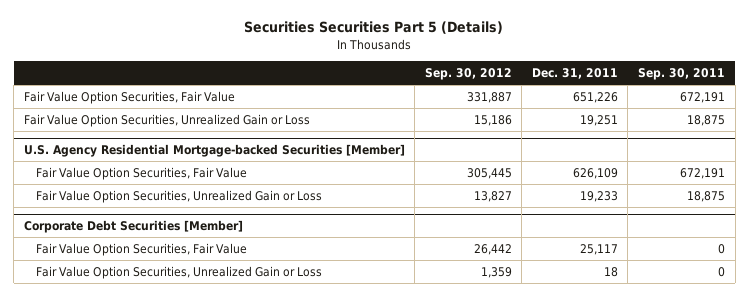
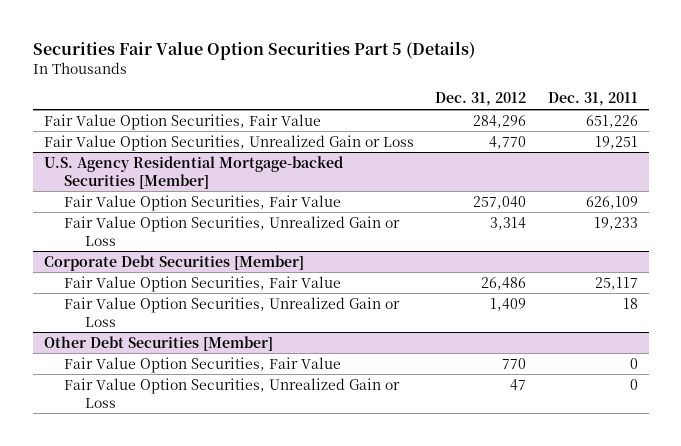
[244,21,504,35] Securities Securities Part 5 (Details) -> [32,40,475,60] Securities Fair Value Option Securities Part 5 (Details)
[424,68,512,81] Sep. 30, 2012 -> none
[638,68,726,81] Sep. 30, 2011 -> none
none -> [435,92,527,107] Dec. 31, 2012
none -> [43,335,273,351] Other Debt Securities [Member]
none -> [64,356,342,373] Fair Value Option Securities, Fair Value
none -> [64,377,401,408] Fair Value Option Securities, Unrealized Gain or Loss

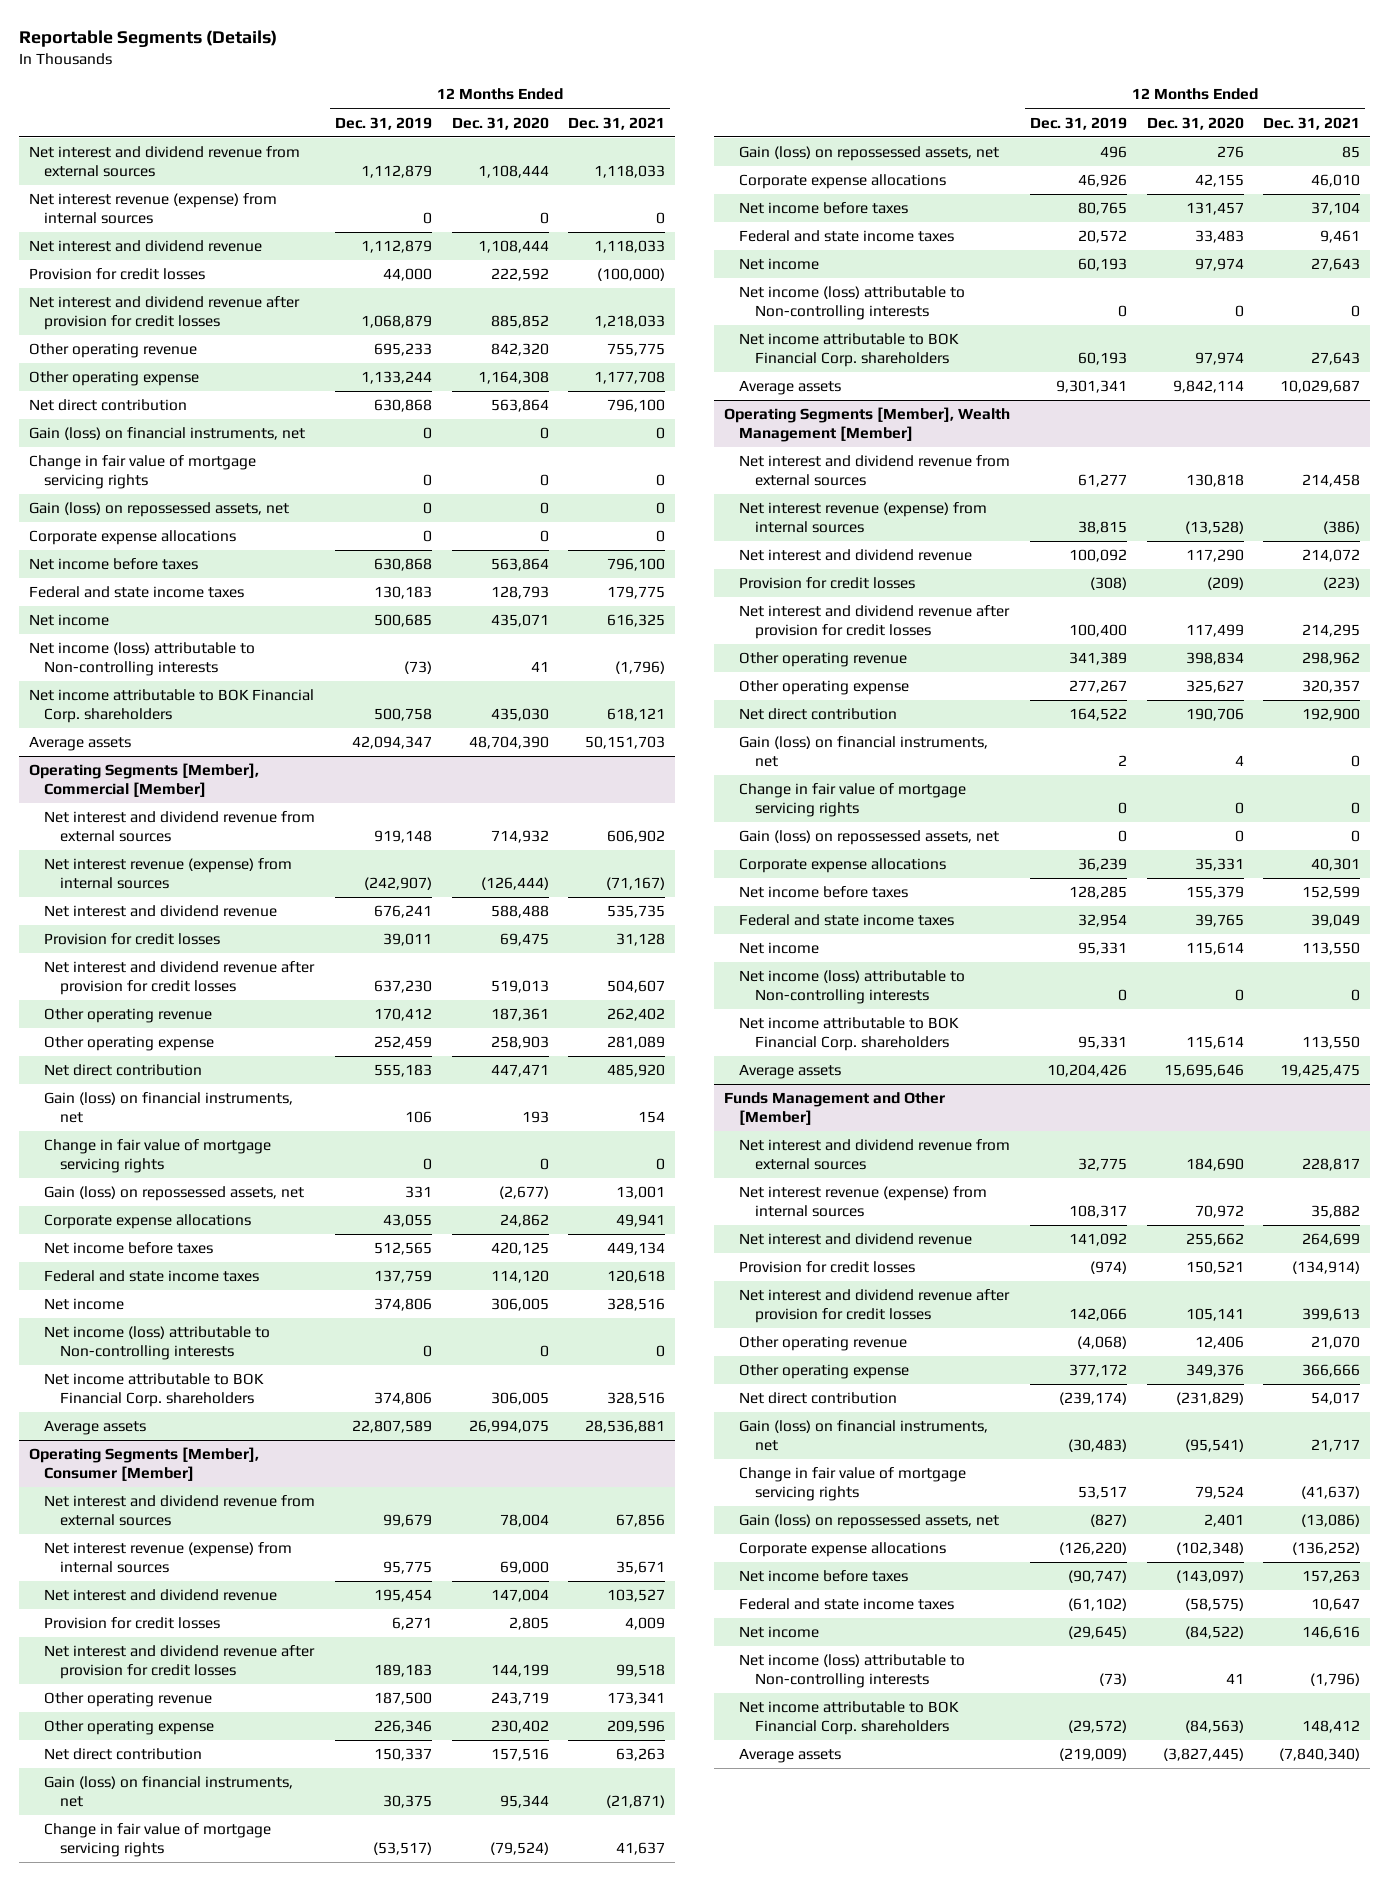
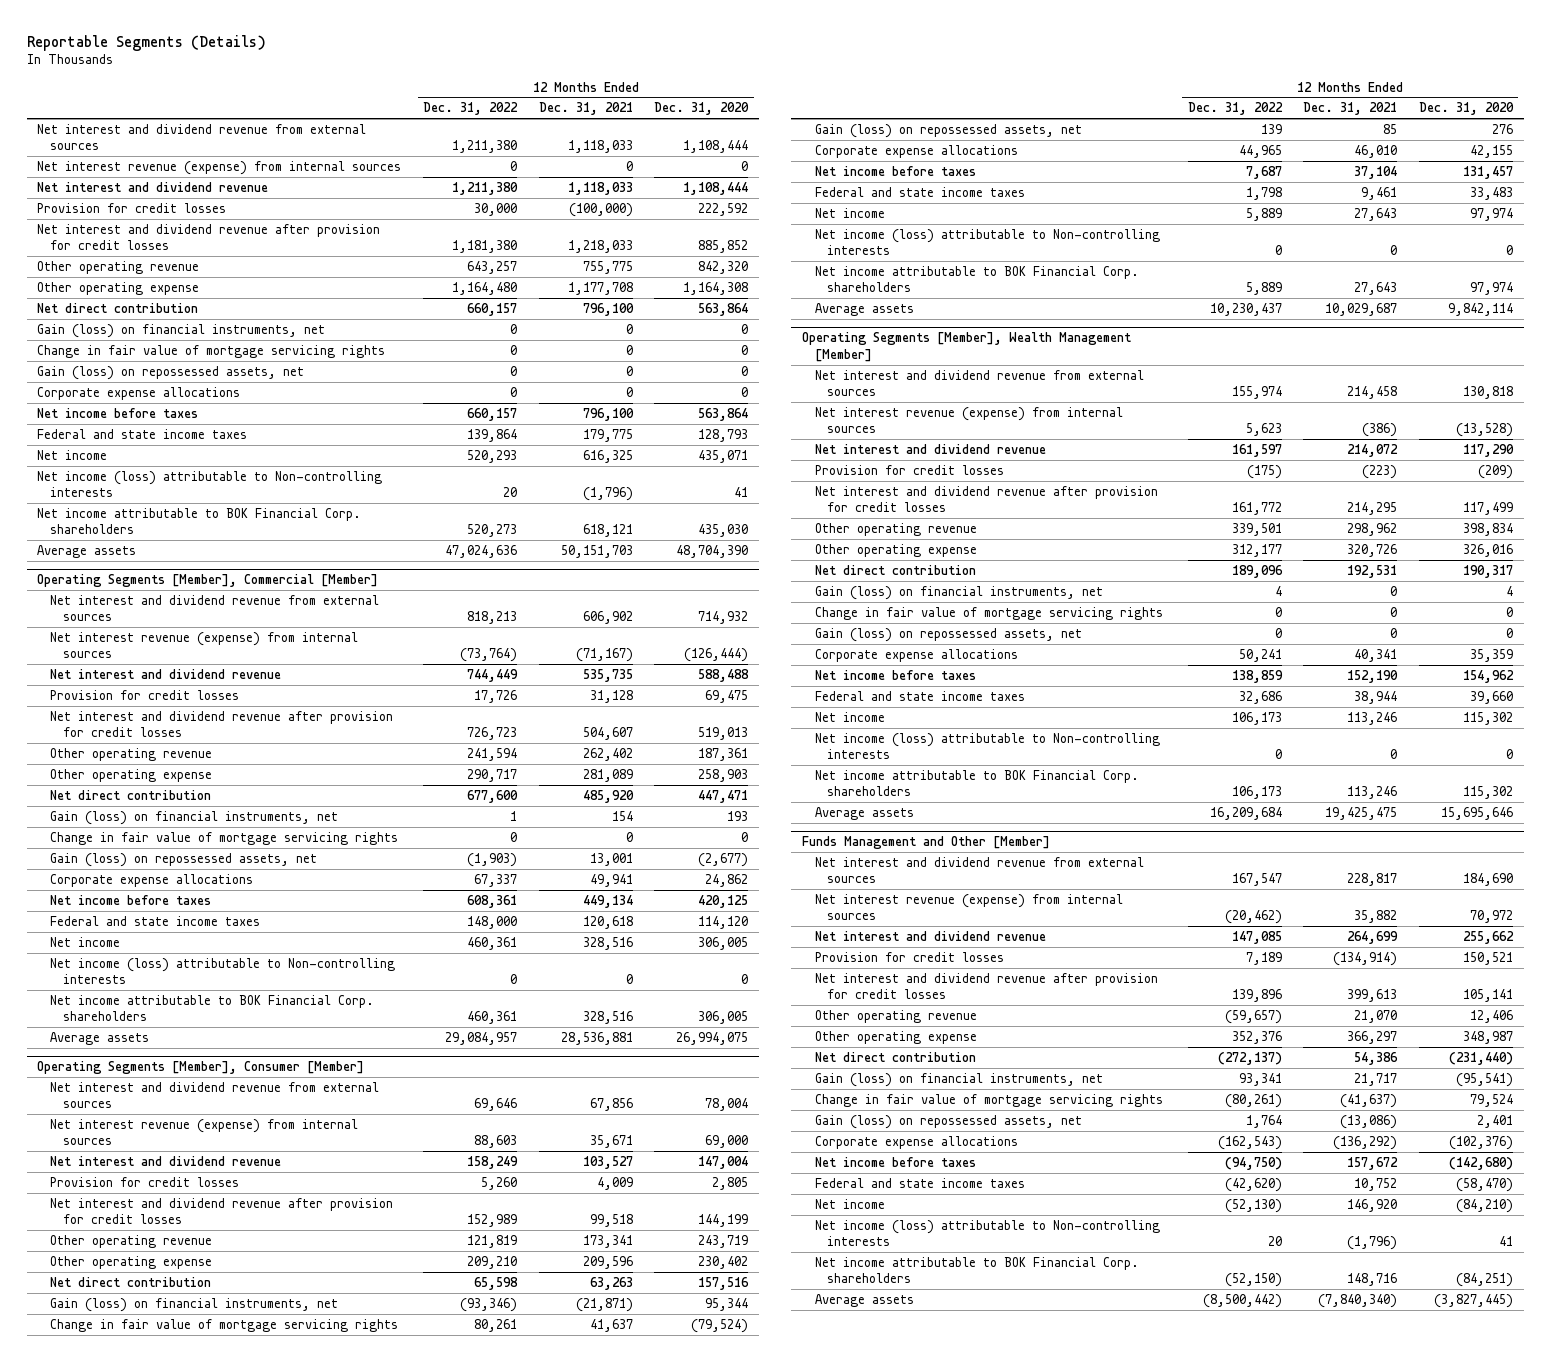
[335,116,433,130] Dec. 31, 2019 -> none
none -> [423,102,519,116] Dec. 31, 2022
[1185,680,1244,694] 325,627 -> [1462,543,1513,557] 326,016
[1302,680,1361,694] 320,357 -> [1347,543,1398,557] 320,726
[1185,708,1244,722] 190,706 -> [1462,564,1513,578] 190,317
[1302,708,1361,722] 192,900 -> [1347,564,1398,578] 192,531
[1194,858,1244,872] 35,331 -> [1469,648,1513,662] 35,359
[1311,858,1361,872] 40,301 -> [1354,648,1398,662] 40,341
[1185,886,1244,900] 155,379 -> [1462,669,1514,683] 154,962
[1302,886,1361,900] 152,599 -> [1347,669,1399,683] 152,190
[1194,914,1244,928] 39,765 -> [1469,690,1513,704] 39,660
[1311,914,1361,928] 39,049 -> [1354,690,1398,704] 38,944
[1185,942,1244,956] 115,614 -> [1462,711,1513,725] 115,302
[1302,942,1361,956] 113,550 -> [1347,711,1398,725] 113,246
[1185,1035,1244,1049] 115,614 -> [1462,786,1513,800] 115,302
[1302,1035,1361,1049] 113,550 -> [1347,786,1398,800] 113,246
[1185,1364,1244,1378] 349,376 -> [1462,1030,1513,1044] 348,987
[1302,1364,1361,1378] 366,666 -> [1347,1030,1398,1044] 366,297
[1175,1392,1244,1406] (231,829) -> [1448,1051,1513,1065] (231,440)
[1311,1392,1361,1406] 54,017 -> [1354,1051,1399,1065] 54,386
[1175,1542,1244,1556] (102,348) -> [1448,1135,1513,1150] (102,376)
[1292,1542,1361,1556] (136,252) -> [1333,1135,1398,1150] (136,292)
[1175,1570,1244,1584] (143,097) -> [1448,1156,1513,1170] (142,680)
[1302,1570,1361,1584] 157,263 -> [1347,1156,1399,1170] 157,672
[1184,1598,1244,1612] (58,575) -> [1455,1177,1513,1192] (58,470)
[1311,1598,1361,1612] 10,647 -> [1354,1177,1398,1191] 10,752
[1184,1626,1244,1640] (84,522) -> [1455,1198,1513,1213] (84,210)
[1302,1626,1361,1640] 146,616 -> [1347,1198,1398,1212] 146,920
[1184,1719,1244,1733] (84,563) -> [1455,1273,1513,1288] (84,251)
[1302,1719,1361,1733] 148,412 -> [1347,1273,1398,1287] 148,716

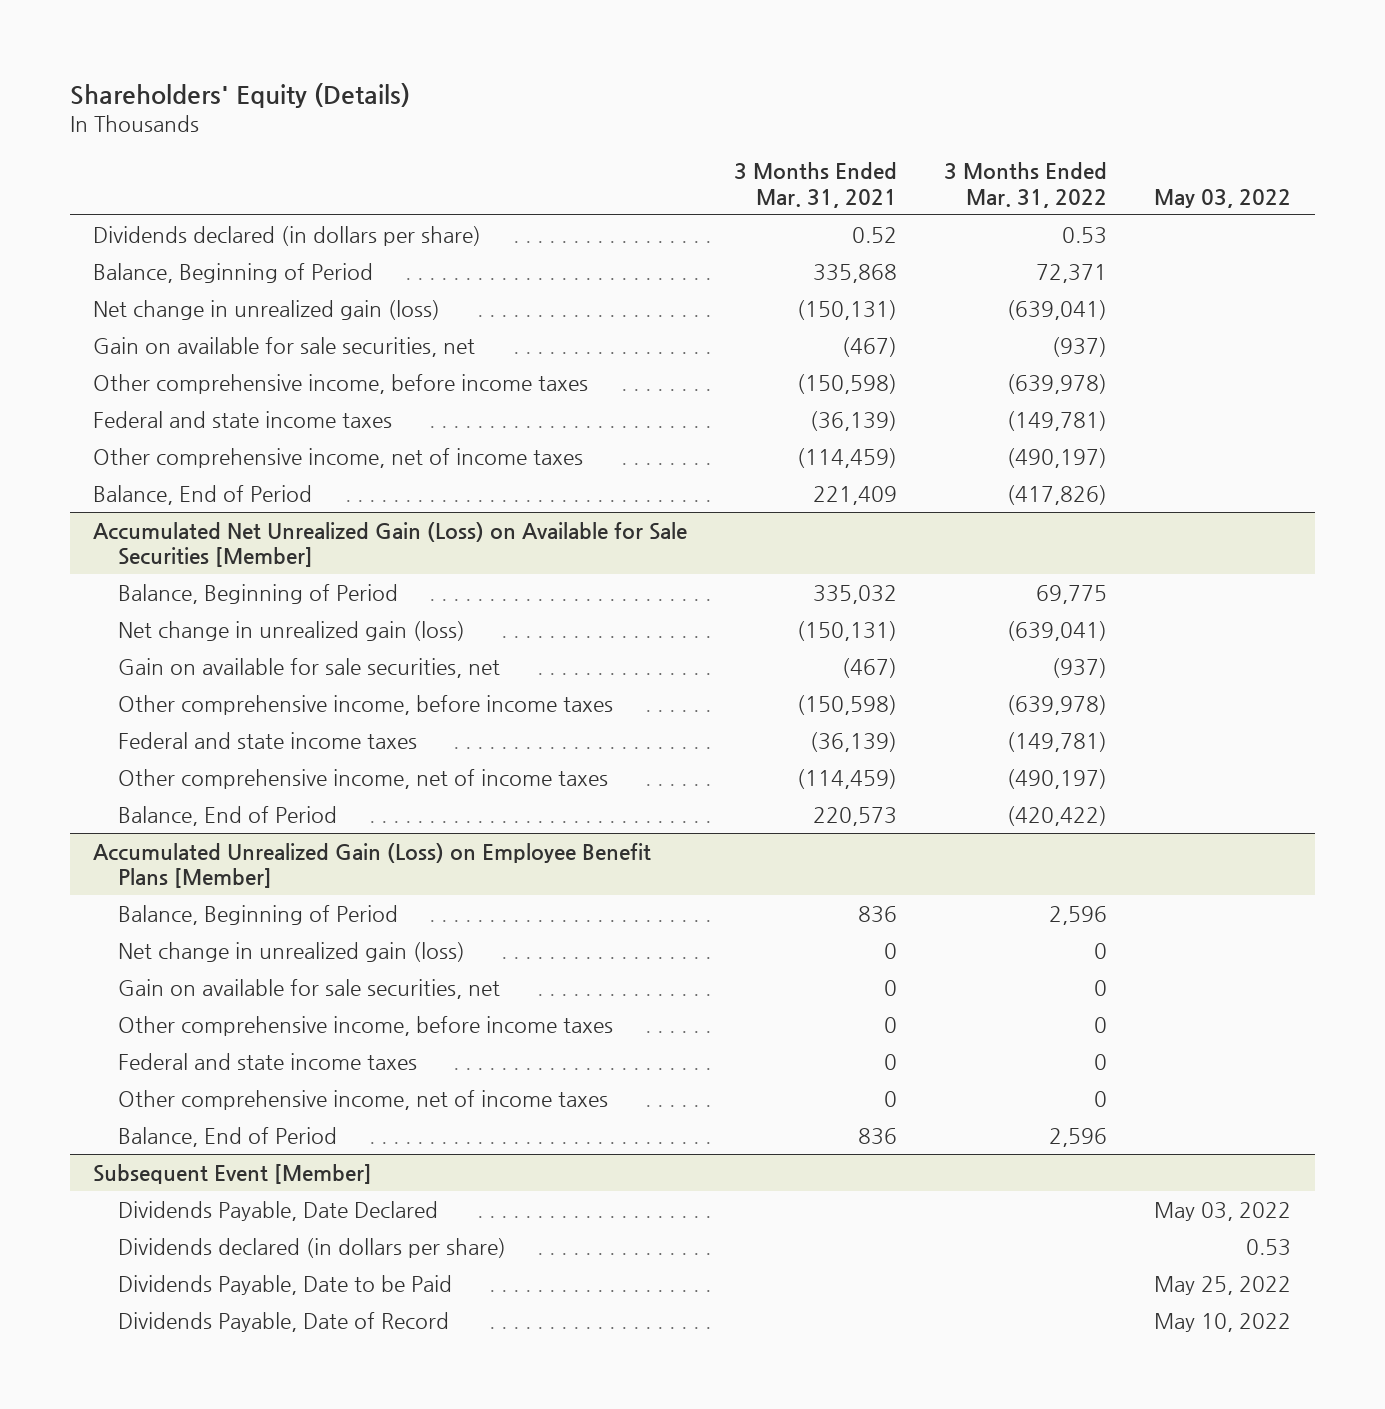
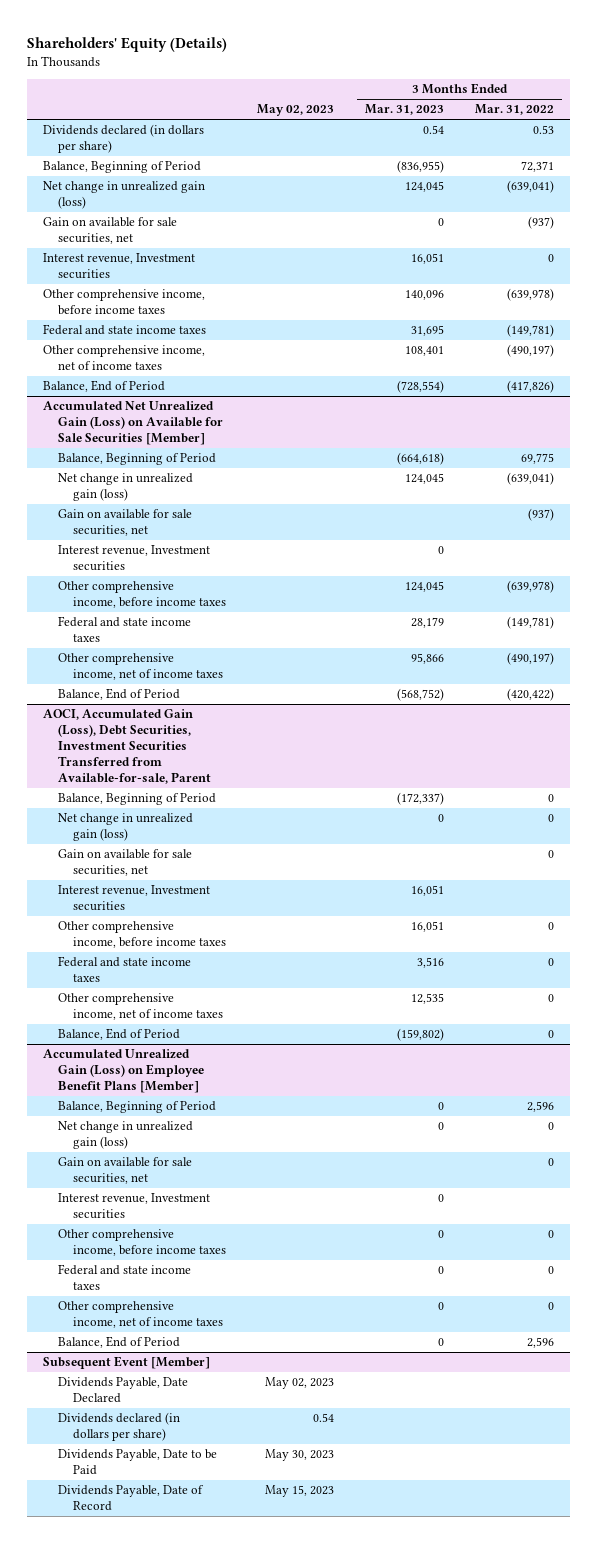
[734,162,898,208] 3 Months Ended Mar. 31, 2021 -> none
[1154,188,1292,208] May 03, 2022 -> none
none -> [257,104,335,117] May 02, 2023
none -> [365,104,445,116] Mar. 31, 2023
none -> [42,253,195,280] Interest revenue, Investment securities
none -> [58,545,211,572] Interest revenue, Investment securities
none -> [42,709,212,784] AOCI, Accumulated Gain (Loss), Debt Securities, Investment Securities Transferred from Available-for-sale, Parent
none -> [58,793,217,806] Balance, Beginning of Period
none -> [58,813,194,842] Net change in unrealized gain (loss)
none -> [58,849,193,877] Gain on available for sale securities, net
none -> [58,885,211,912] Interest revenue, Investment securities
none -> [58,921,227,949] Other comprehensive income, before income taxes
none -> [58,956,192,983] Federal and state income taxes
none -> [58,993,224,1021] Other comprehensive income, net of income taxes
none -> [58,1028,181,1041] Balance, End of Period
none -> [58,1193,211,1220] Interest revenue, Investment securities

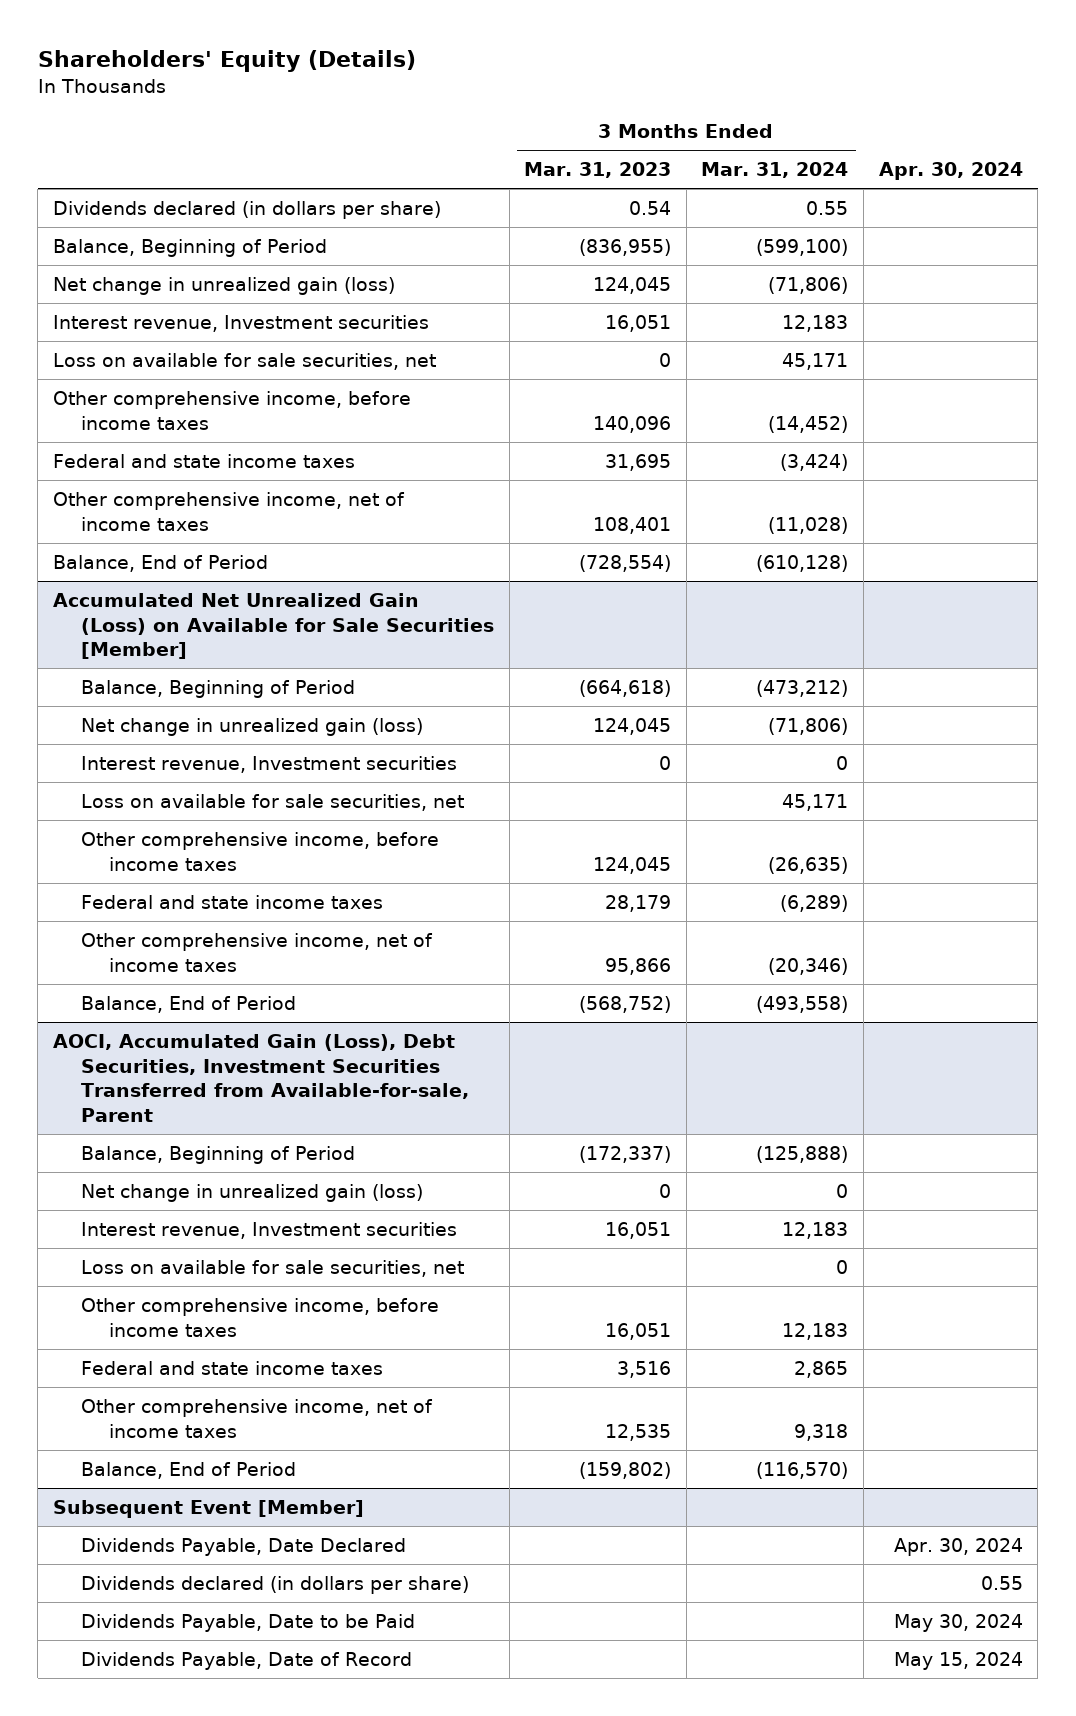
[257,104,335,117] May 02, 2023 -> none
[475,104,555,116] Mar. 31, 2022 -> none
none -> [701,162,849,179] Mar. 31, 2024
none -> [878,162,1023,181] Apr. 30, 2024
[42,217,177,245] Gain on available for sale securities, net -> none
none -> [53,353,437,371] Loss on available for sale securities, net
[58,509,193,537] Gain on available for sale securities, net -> none
none -> [81,794,465,812] Loss on available for sale securities, net
[58,849,193,877] Gain on available for sale securities, net -> none
none -> [81,1260,465,1278] Loss on available for sale securities, net
[42,1049,205,1094] Accumulated Unrealized Gain (Loss) on Employee Benefit Plans [Member] -> none
[58,1101,217,1114] Balance, Beginning of Period -> none
[58,1121,194,1150] Net change in unrealized gain (loss) -> none
[58,1157,193,1185] Gain on available for sale securities, net -> none
[58,1193,211,1220] Interest revenue, Investment securities -> none
[58,1229,227,1257] Other comprehensive income, before income taxes -> none
[58,1264,192,1291] Federal and state income taxes -> none
[58,1301,224,1329] Other comprehensive income, net of income taxes -> none
[58,1336,181,1349] Balance, End of Period -> none

